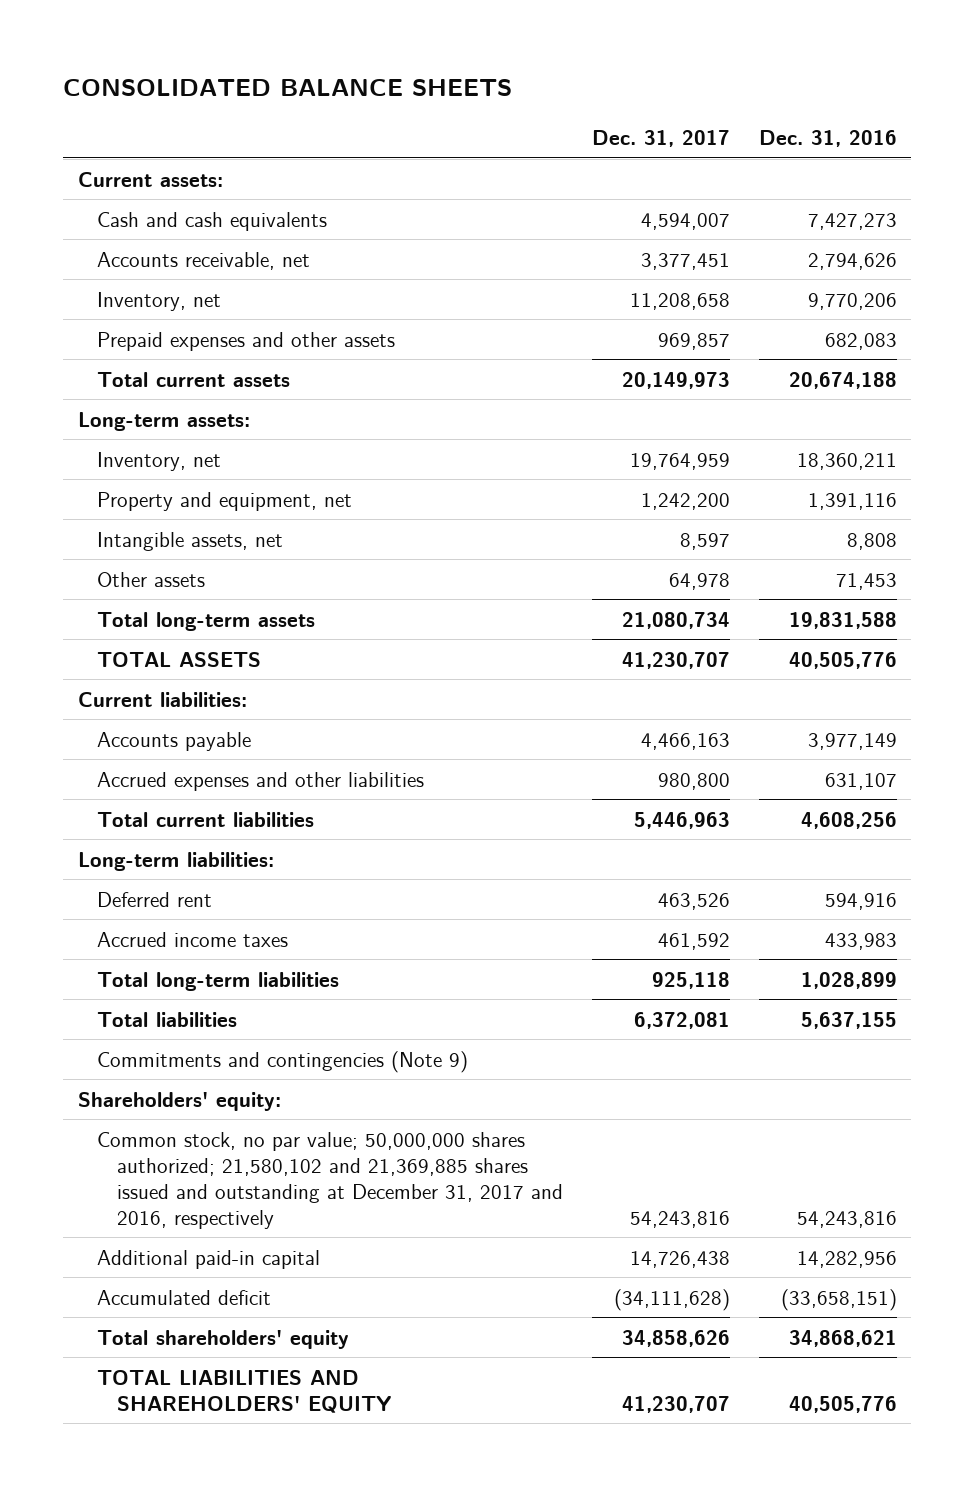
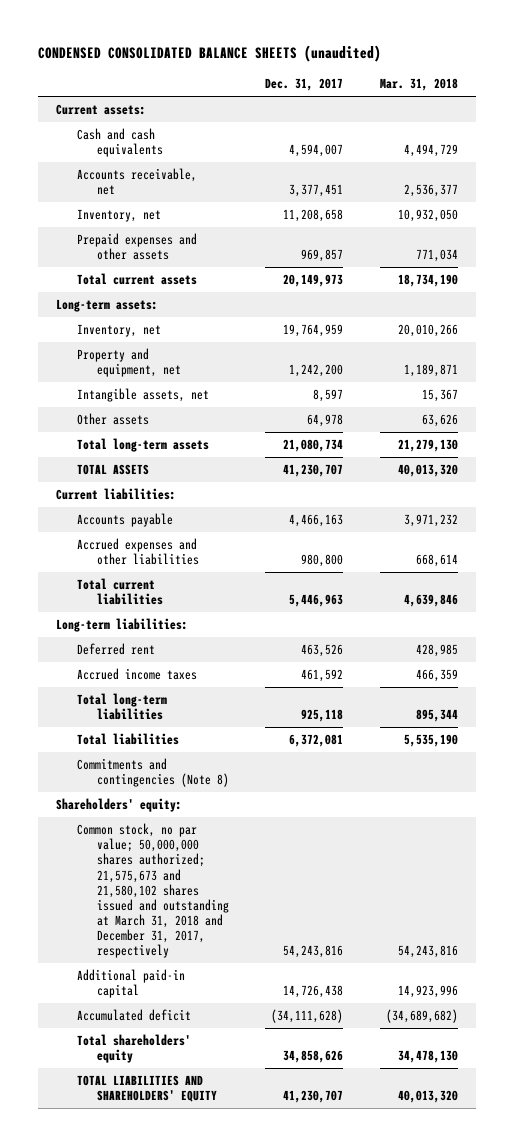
[63,79,513,97] CONSOLIDATED BALANCE SHEETS -> [38,45,382,63] CONDENSED CONSOLIDATED BALANCE SHEETS (unaudited)
[758,129,897,147] Dec. 31, 2016 -> none
none -> [379,78,458,92] Mar. 31, 2018
[97,1050,469,1073] Commitments and contingencies (Note 9) -> [76,758,230,788] Commitments and contingencies (Note 8)
[97,1131,564,1229] Common stock, no par value; 50,000,000 shares authorized; 21,580,102 and 21,369,885 shares issued and outstanding at December 31, 2017 and 2016, respectively -> [76,823,230,959] Common stock, no par value; 50,000,000 shares authorized; 21,575,673 and 21,580,102 shares issued and outstanding at March 31, 2018 and December 31, 2017, respectively

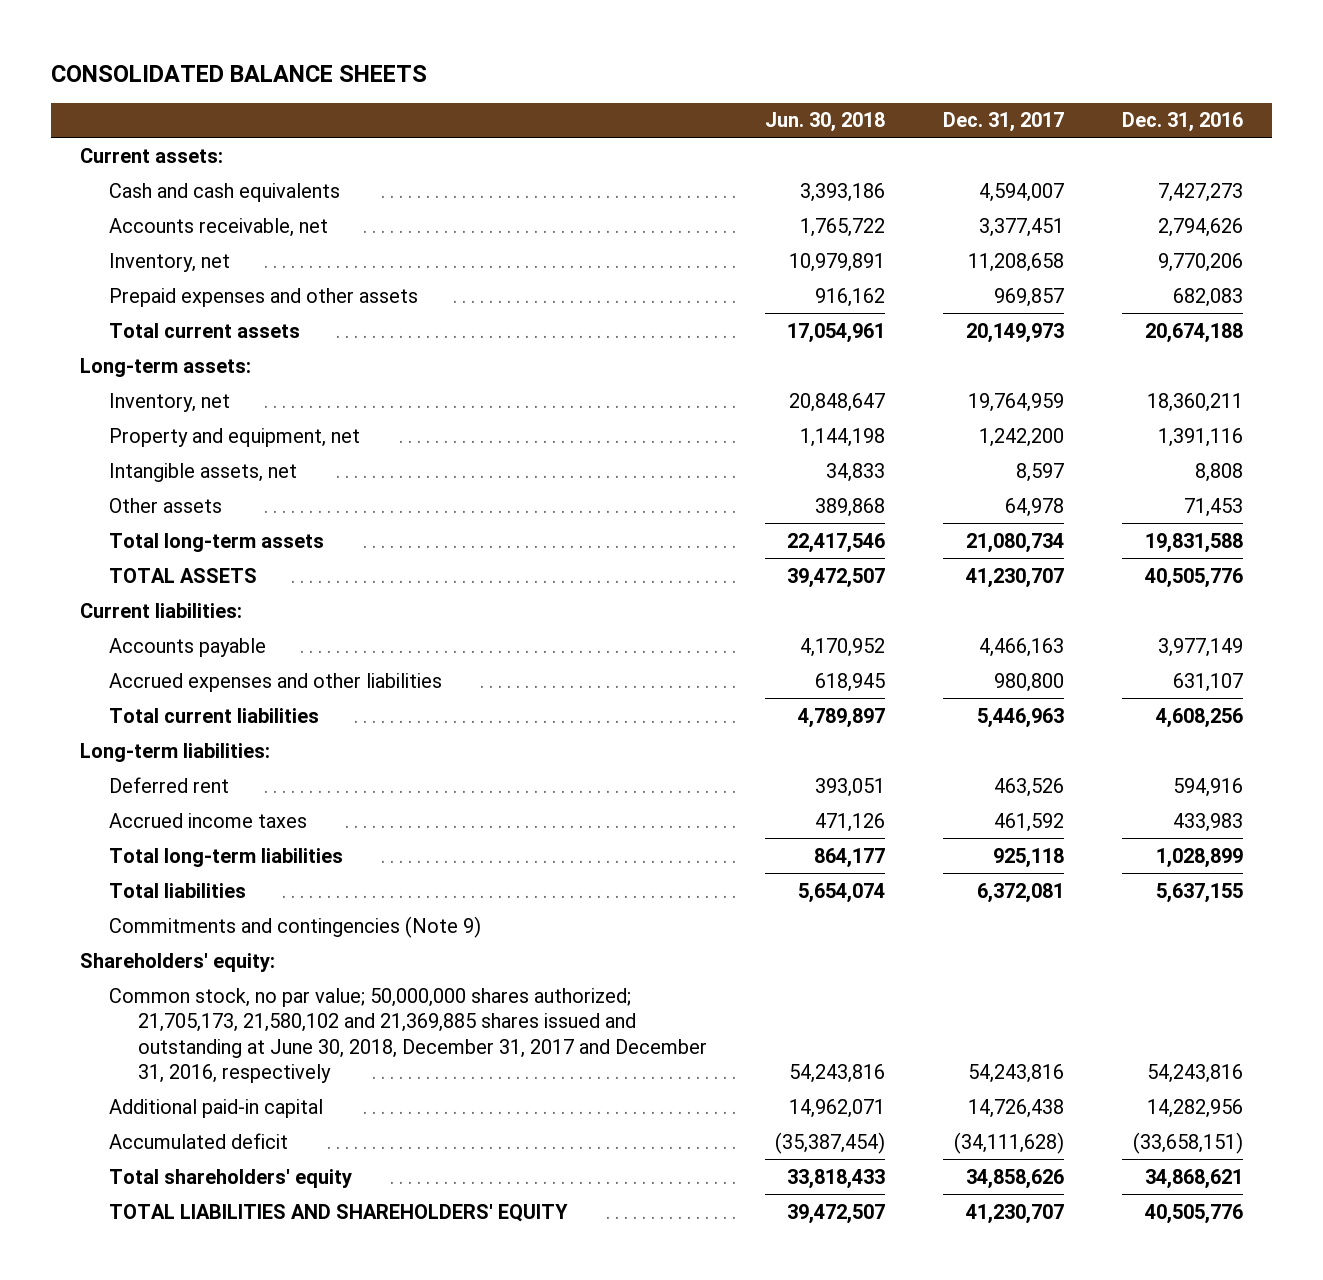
[38,45,382,63] CONDENSED CONSOLIDATED BALANCE SHEETS (unaudited) -> [51,65,428,83] CONSOLIDATED BALANCE SHEETS
[379,78,458,92] Mar. 31, 2018 -> none
none -> [765,112,886,133] Jun. 30, 2018
none -> [1121,112,1243,133] Dec. 31, 2016
[76,758,230,788] Commitments and contingencies (Note 8) -> [109,915,482,938] Commitments and contingencies (Note 9)
[76,823,230,959] Common stock, no par value; 50,000,000 shares authorized; 21,575,673 and 21,580,102 shares issued and outstanding at March 31, 2018 and December 31, 2017, respectively -> [109,987,708,1084] Common stock, no par value; 50,000,000 shares authorized; 21,705,173, 21,580,102 and 21,369,885 shares issued and outstanding at June 30, 2018, December 31, 2017 and December 31, 2016, respectively

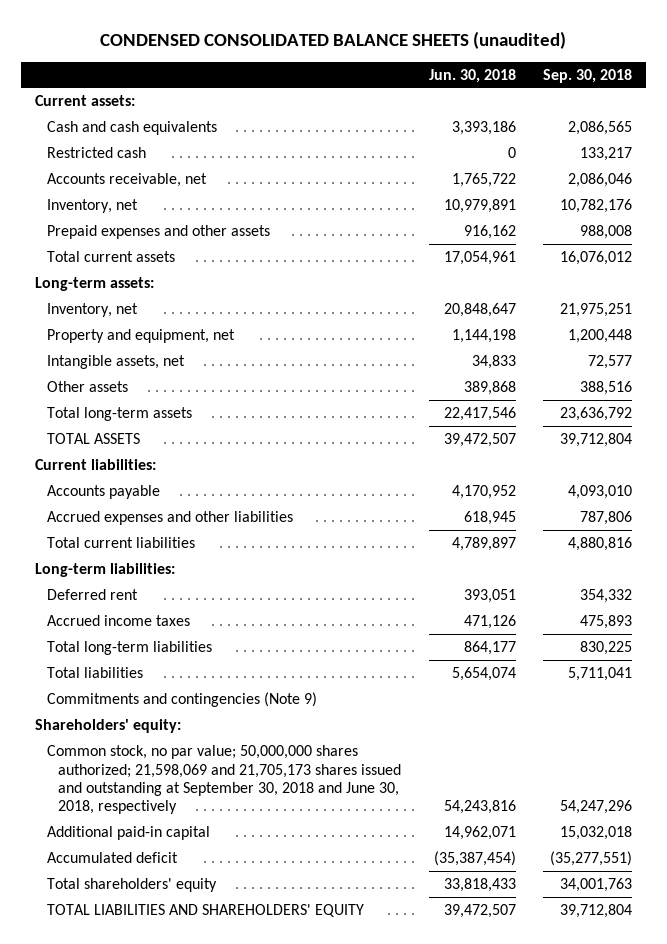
[51,65,428,83] CONSOLIDATED BALANCE SHEETS -> [100,30,567,49] CONDENSED CONSOLIDATED BALANCE SHEETS (unaudited)
[943,112,1065,133] Dec. 31, 2017 -> none
[1121,112,1243,133] Dec. 31, 2016 -> none
none -> [543,68,633,83] Sep. 30, 2018
none -> [46,147,146,159] Restricted cash
[109,987,708,1084] Common stock, no par value; 50,000,000 shares authorized; 21,705,173, 21,580,102 and 21,369,885 shares issued and outstanding at June 30, 2018, December 31, 2017 and December 31, 2016, respectively -> [46,745,402,815] Common stock, no par value; 50,000,000 shares authorized; 21,598,069 and 21,705,173 shares issued and outstanding at September 30, 2018 and June 30, 2018, respectively

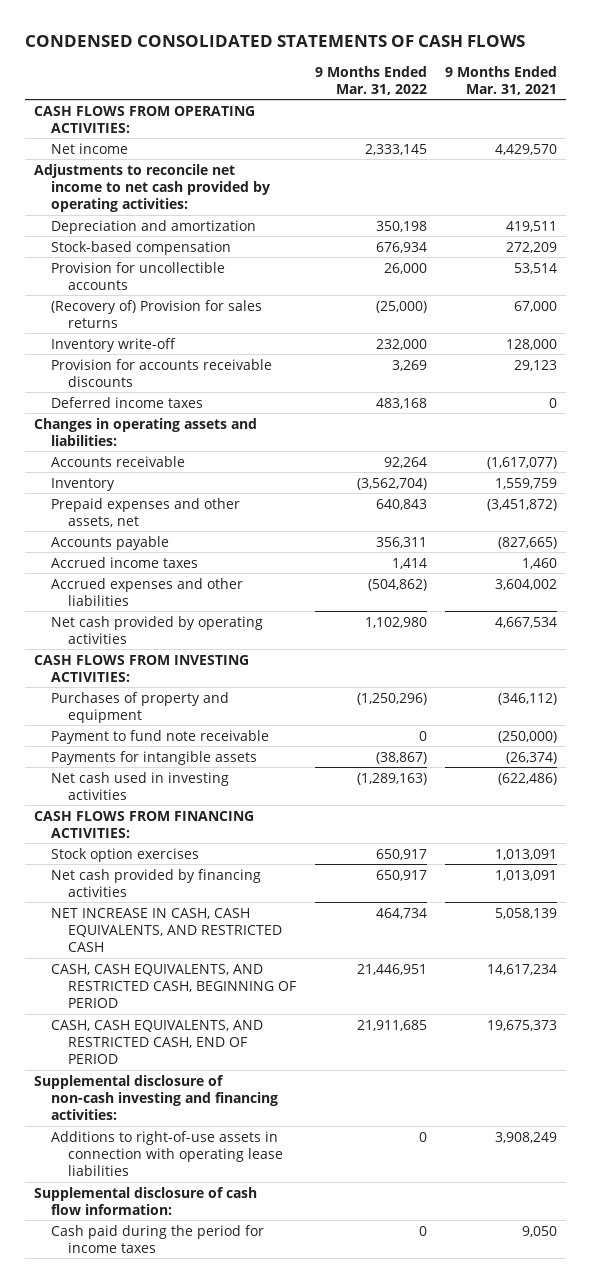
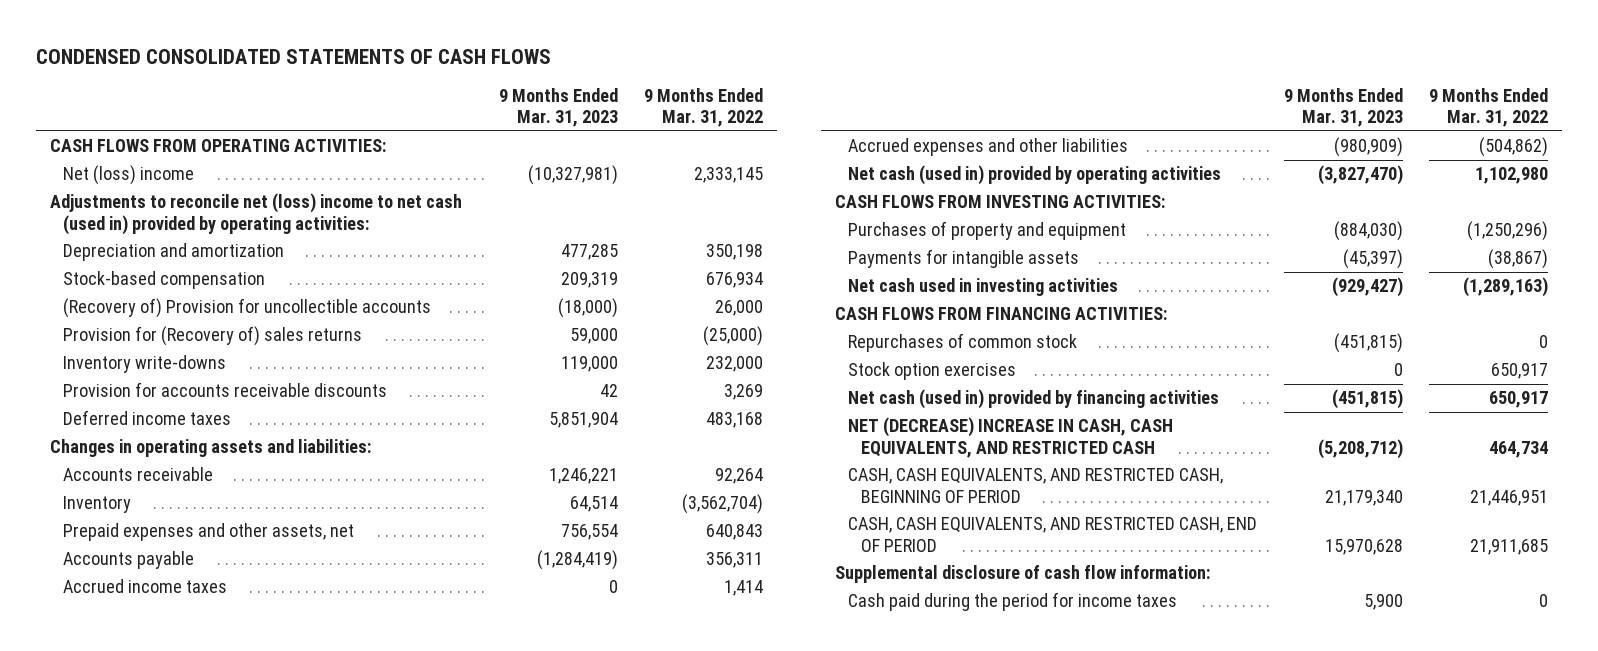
[444,65,557,95] 9 Months Ended Mar. 31, 2021 -> none
none -> [498,87,618,128] 9 Months Ended Mar. 31, 2023
[51,142,129,154] Net income -> [63,165,195,186] Net (loss) income
[33,163,271,213] Adjustments to reconcile net income to net cash provided by operating activities: -> [49,193,462,235] Adjustments to reconcile net (loss) income to net cash (used in) provided by operating activities:
[51,261,226,290] Provision for uncollectible accounts -> [63,298,432,319] (Recovery of) Provision for uncollectible accounts
[51,299,263,328] (Recovery of) Provision for sales returns -> [63,326,363,347] Provision for (Recovery of) sales returns
[51,337,177,352] Inventory write-off -> [63,355,227,374] Inventory write-downs
[51,615,264,644] Net cash provided by operating activities -> [847,165,1221,186] Net cash (used in) provided by operating activities
[51,729,270,744] Payment to fund note receivable -> none
none -> [847,333,1077,353] Repurchases of common stock
[51,868,262,897] Net cash provided by financing activities -> [847,389,1219,410] Net cash (used in) provided by financing activities
[51,907,283,953] NET INCREASE IN CASH, CASH EQUIVALENTS, AND RESTRICTED CASH -> [847,417,1173,458] NET (DECREASE) INCREASE IN CASH, CASH EQUIVALENTS, AND RESTRICTED CASH
[33,1074,279,1121] Supplemental disclosure of non-cash investing and financing activities: -> none
[51,1130,284,1177] Additions to right-of-use assets in connection with operating lease liabilities -> none

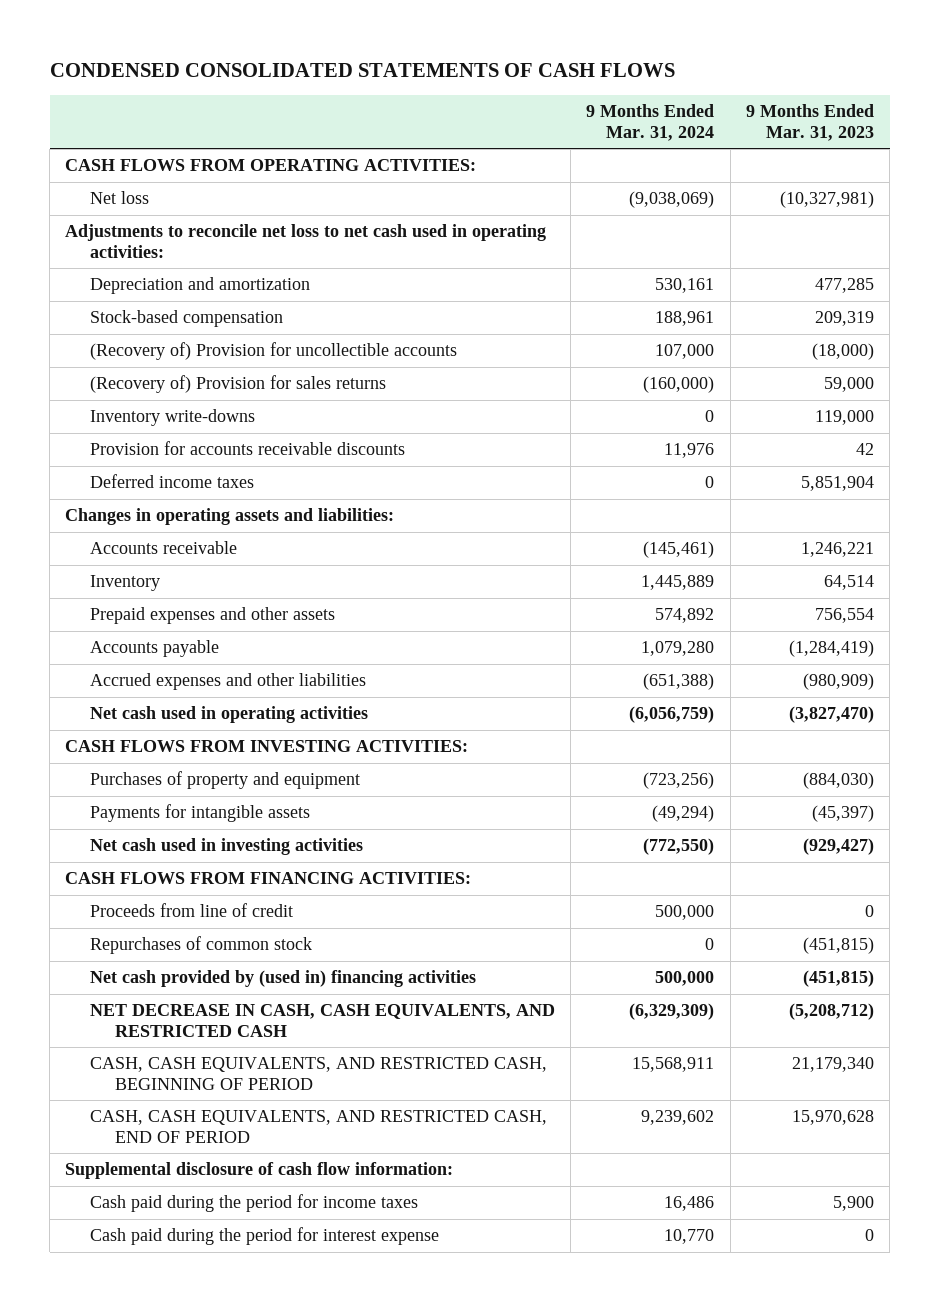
[644,87,764,128] 9 Months Ended Mar. 31, 2022 -> none
none -> [586,104,715,141] 9 Months Ended Mar. 31, 2024
[63,165,195,186] Net (loss) income -> [90,191,150,205] Net loss
[49,193,462,235] Adjustments to reconcile net (loss) income to net cash (used in) provided by operating activities: -> [65,224,547,258] Adjustments to reconcile net loss to net cash used in operating activities:
[63,326,363,347] Provision for (Recovery of) sales returns -> [90,375,387,394] (Recovery of) Provision for sales returns
[63,523,355,542] Prepaid expenses and other assets, net -> [90,607,336,625] Prepaid expenses and other assets
[63,579,228,594] Accrued income taxes -> none
[847,165,1221,186] Net cash (used in) provided by operating activities -> [90,706,369,724] Net cash used in operating activities
none -> [90,903,294,918] Proceeds from line of credit
[847,362,1016,381] Stock option exercises -> none
[847,389,1219,410] Net cash (used in) provided by financing activities -> [90,970,477,988] Net cash provided by (used in) financing activities
[847,417,1173,458] NET (DECREASE) INCREASE IN CASH, CASH EQUIVALENTS, AND RESTRICTED CASH -> [90,1004,556,1037] NET DECREASE IN CASH, CASH EQUIVALENTS, AND RESTRICTED CASH
none -> [90,1227,440,1246] Cash paid during the period for interest expense

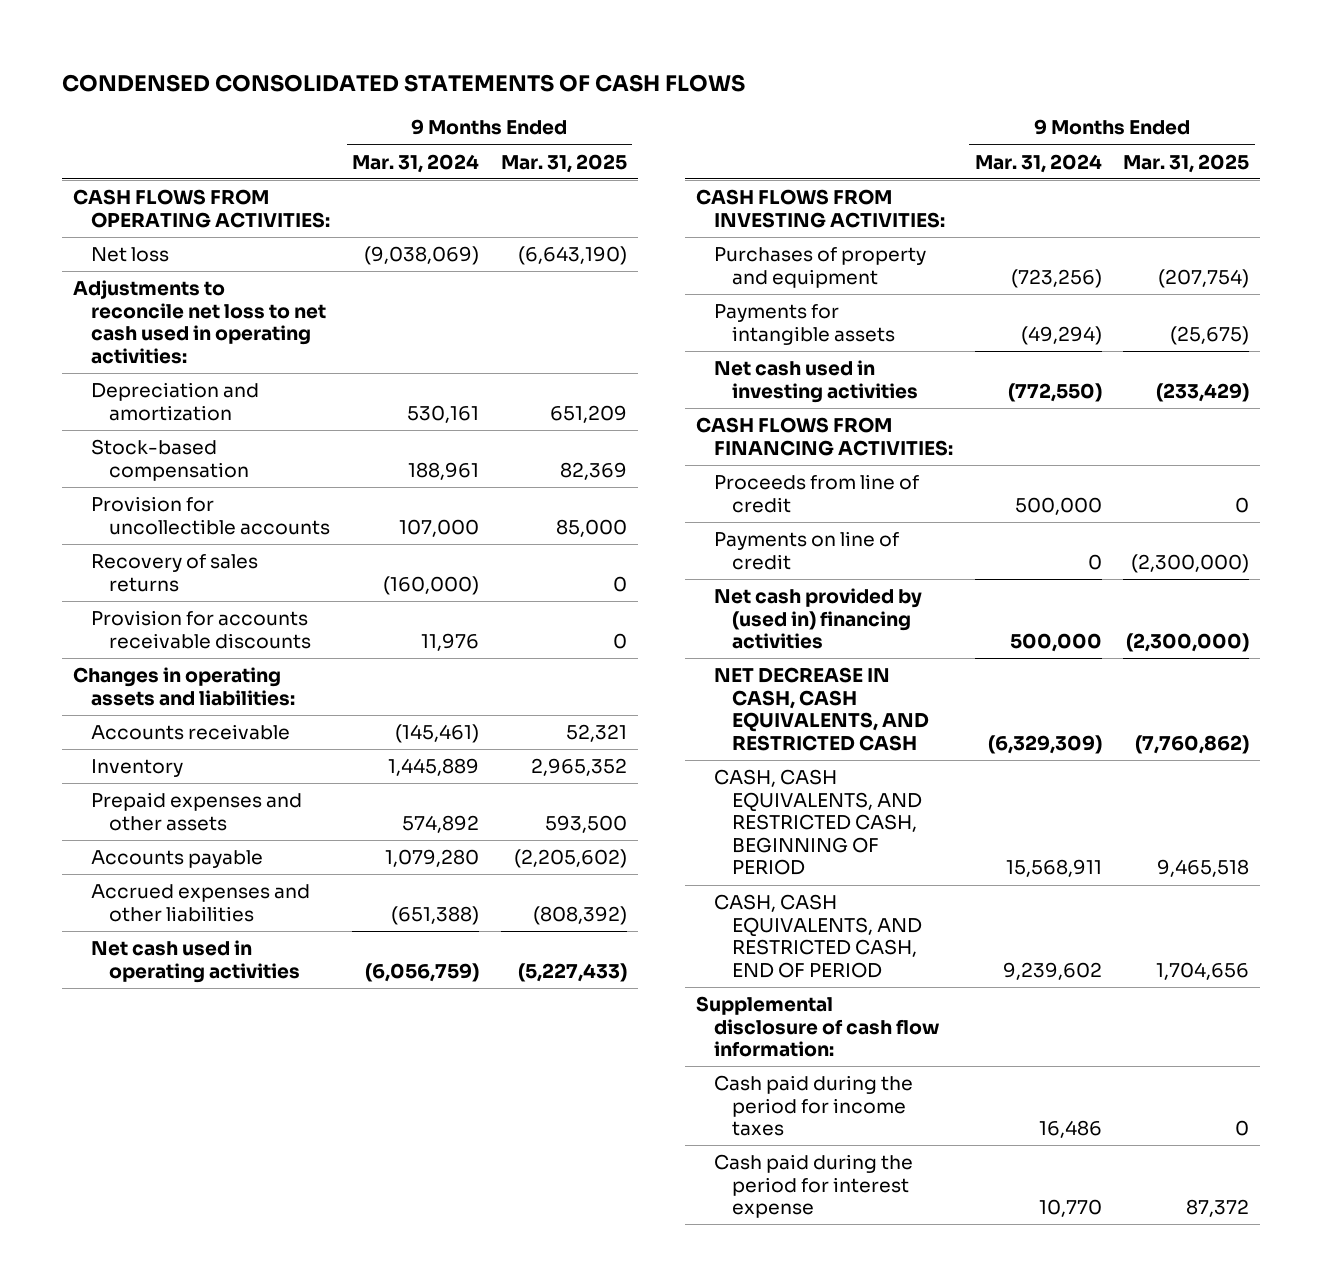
[745,104,874,141] 9 Months Ended Mar. 31, 2023 -> none
none -> [500,153,627,173] Mar. 31, 2025
[90,409,256,427] Inventory write-downs -> none
[90,342,458,361] (Recovery of) Provision for uncollectible accounts -> [91,496,331,535] Provision for uncollectible accounts
[90,375,387,394] (Recovery of) Provision for sales returns -> [91,554,259,592] Recovery of sales returns
[90,474,255,489] Deferred income taxes -> none
[90,936,313,955] Repurchases of common stock -> none
none -> [713,531,899,570] Payments on line of credit

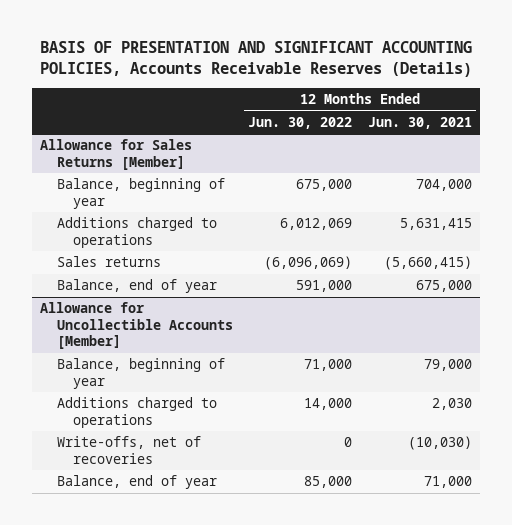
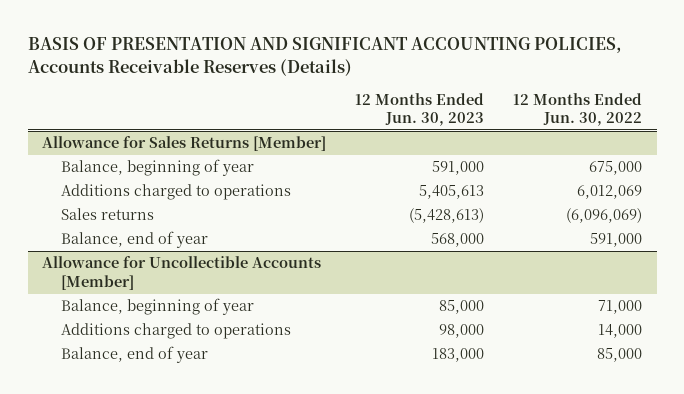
[368,116,473,129] Jun. 30, 2021 -> none
none -> [355,92,485,127] 12 Months Ended Jun. 30, 2023
[56,436,201,464] Write-offs, net of recoveries -> none

